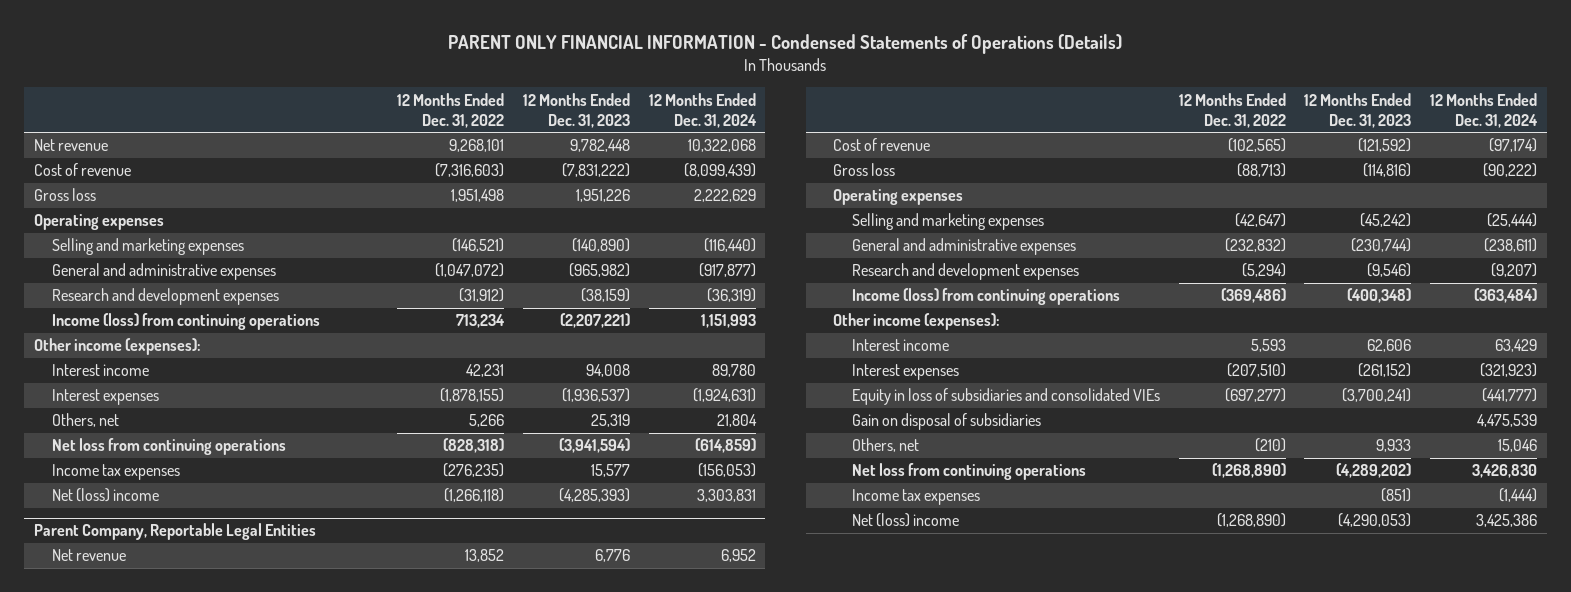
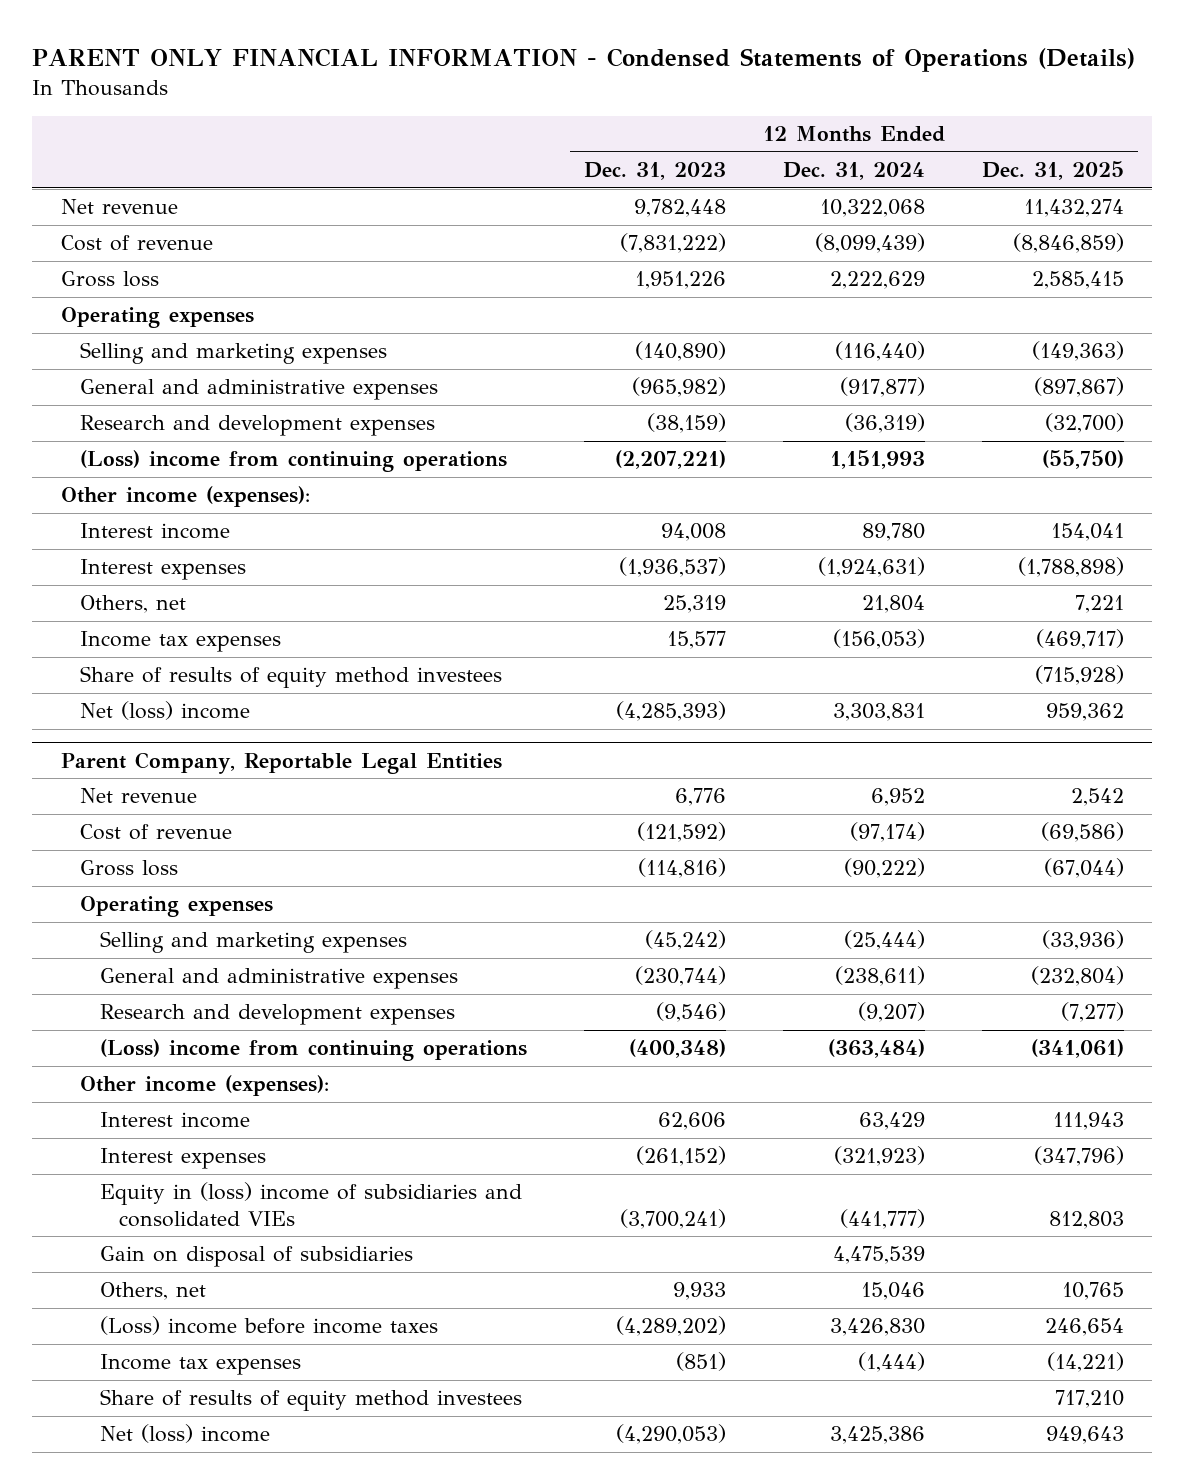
[397,92,505,128] 12 Months Ended Dec. 31, 2022 -> none
none -> [981,161,1124,181] Dec. 31, 2025
[51,313,320,331] Income (loss) from continuing operations -> [80,450,508,473] (Loss) income from continuing operations
[51,438,286,456] Net loss from continuing operations -> none
none -> [80,666,503,689] Share of results of equity method investees
[851,288,1120,306] Income (loss) from continuing operations -> [99,1039,527,1062] (Loss) income from continuing operations
[851,388,1160,406] Equity in loss of subsidiaries and consolidated VIEs -> [99,1182,522,1227] Equity in (loss) income of subsidiaries and consolidated VIEs
[851,463,1086,481] Net loss from continuing operations -> [99,1316,438,1336] (Loss) income before income taxes
none -> [99,1389,522,1412] Share of results of equity method investees

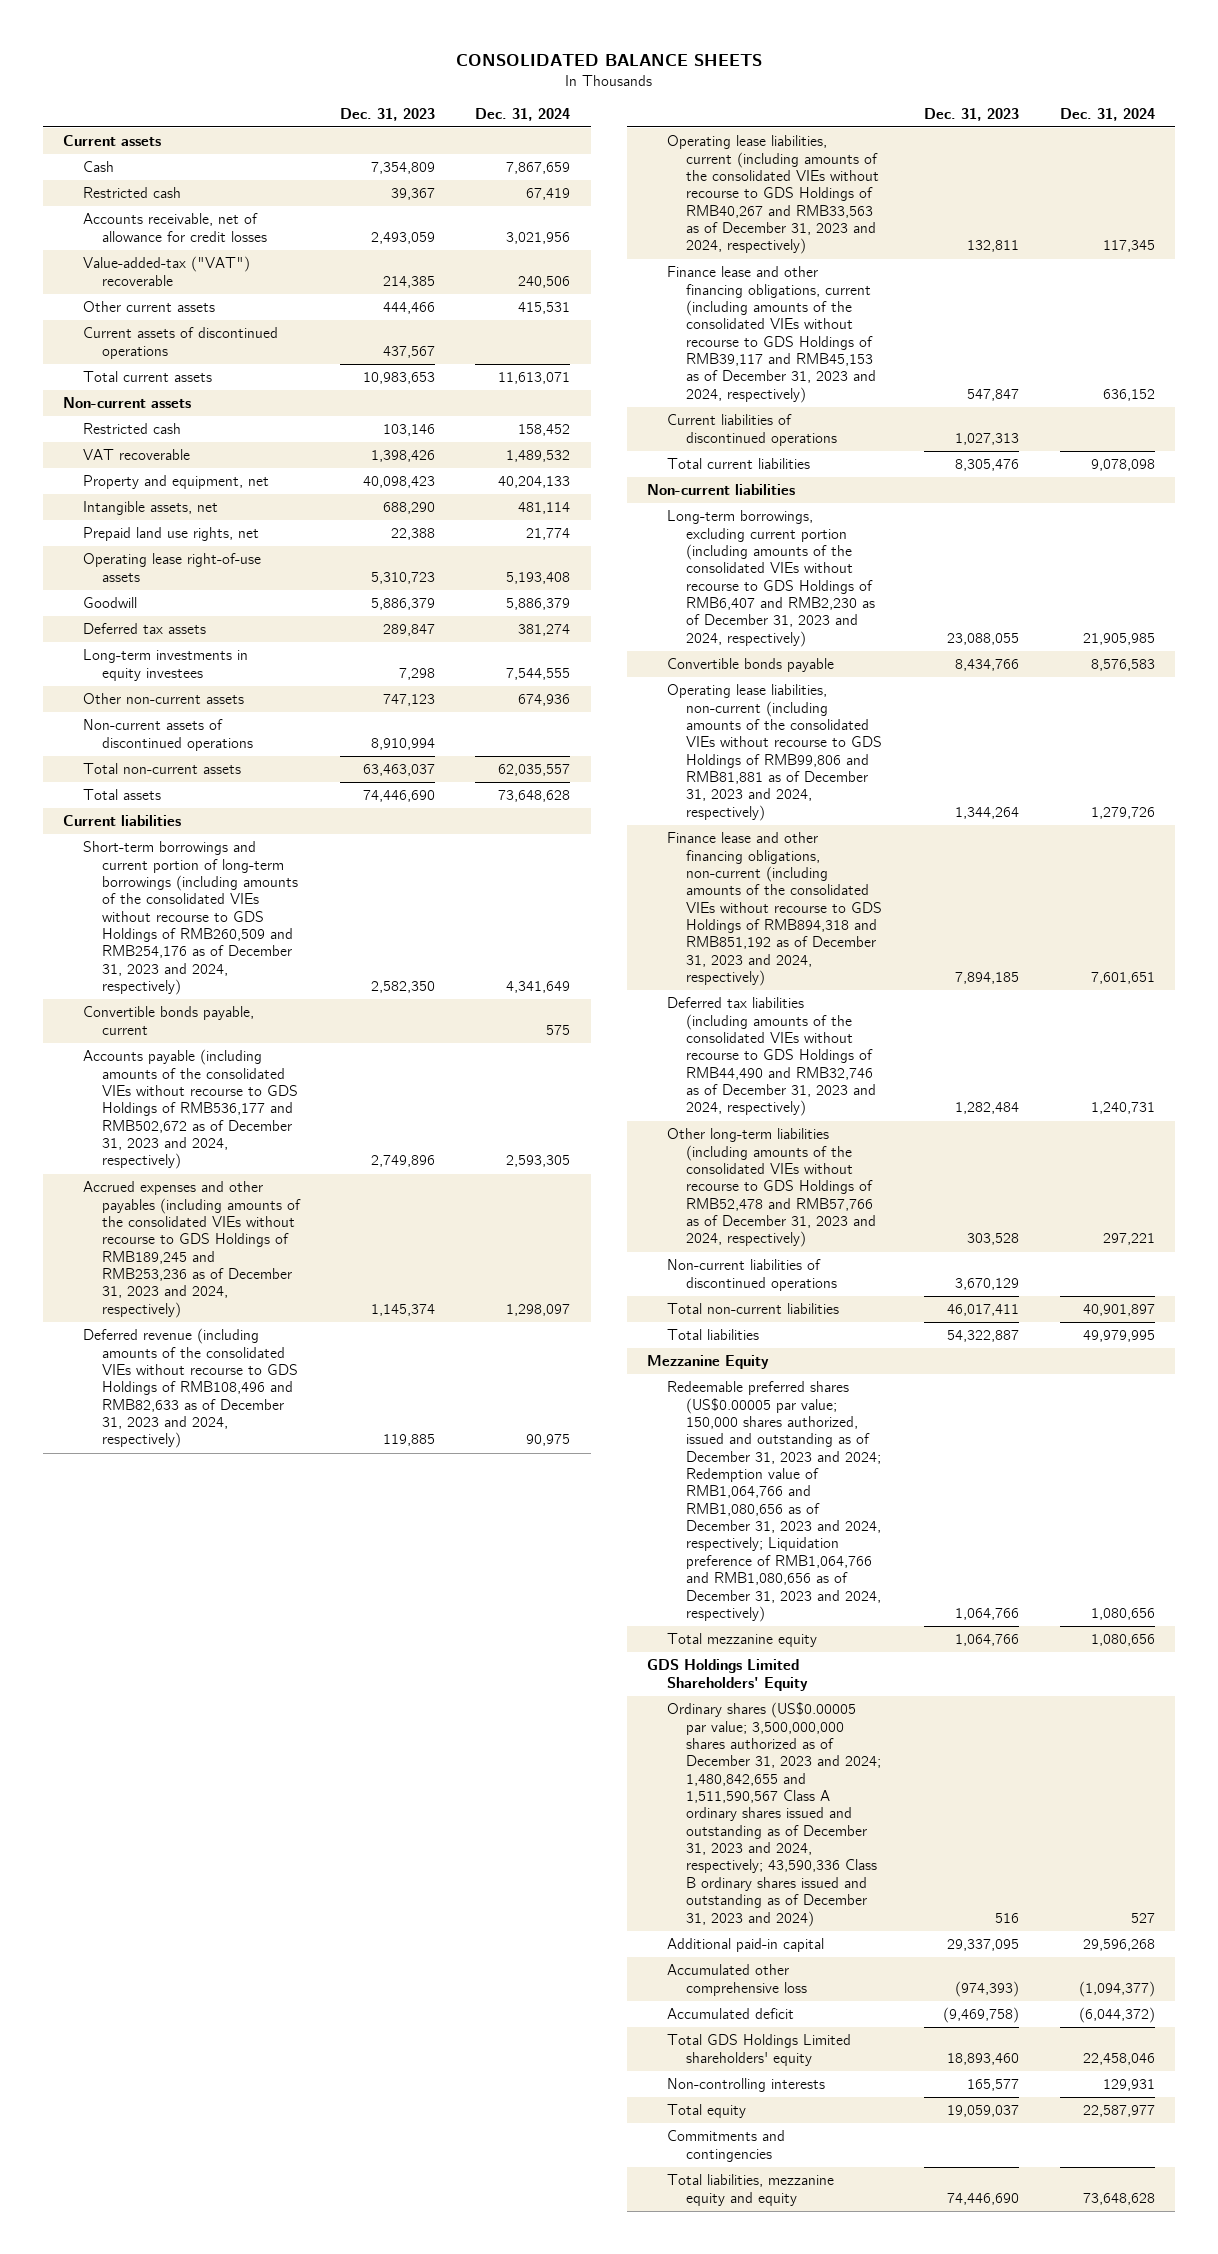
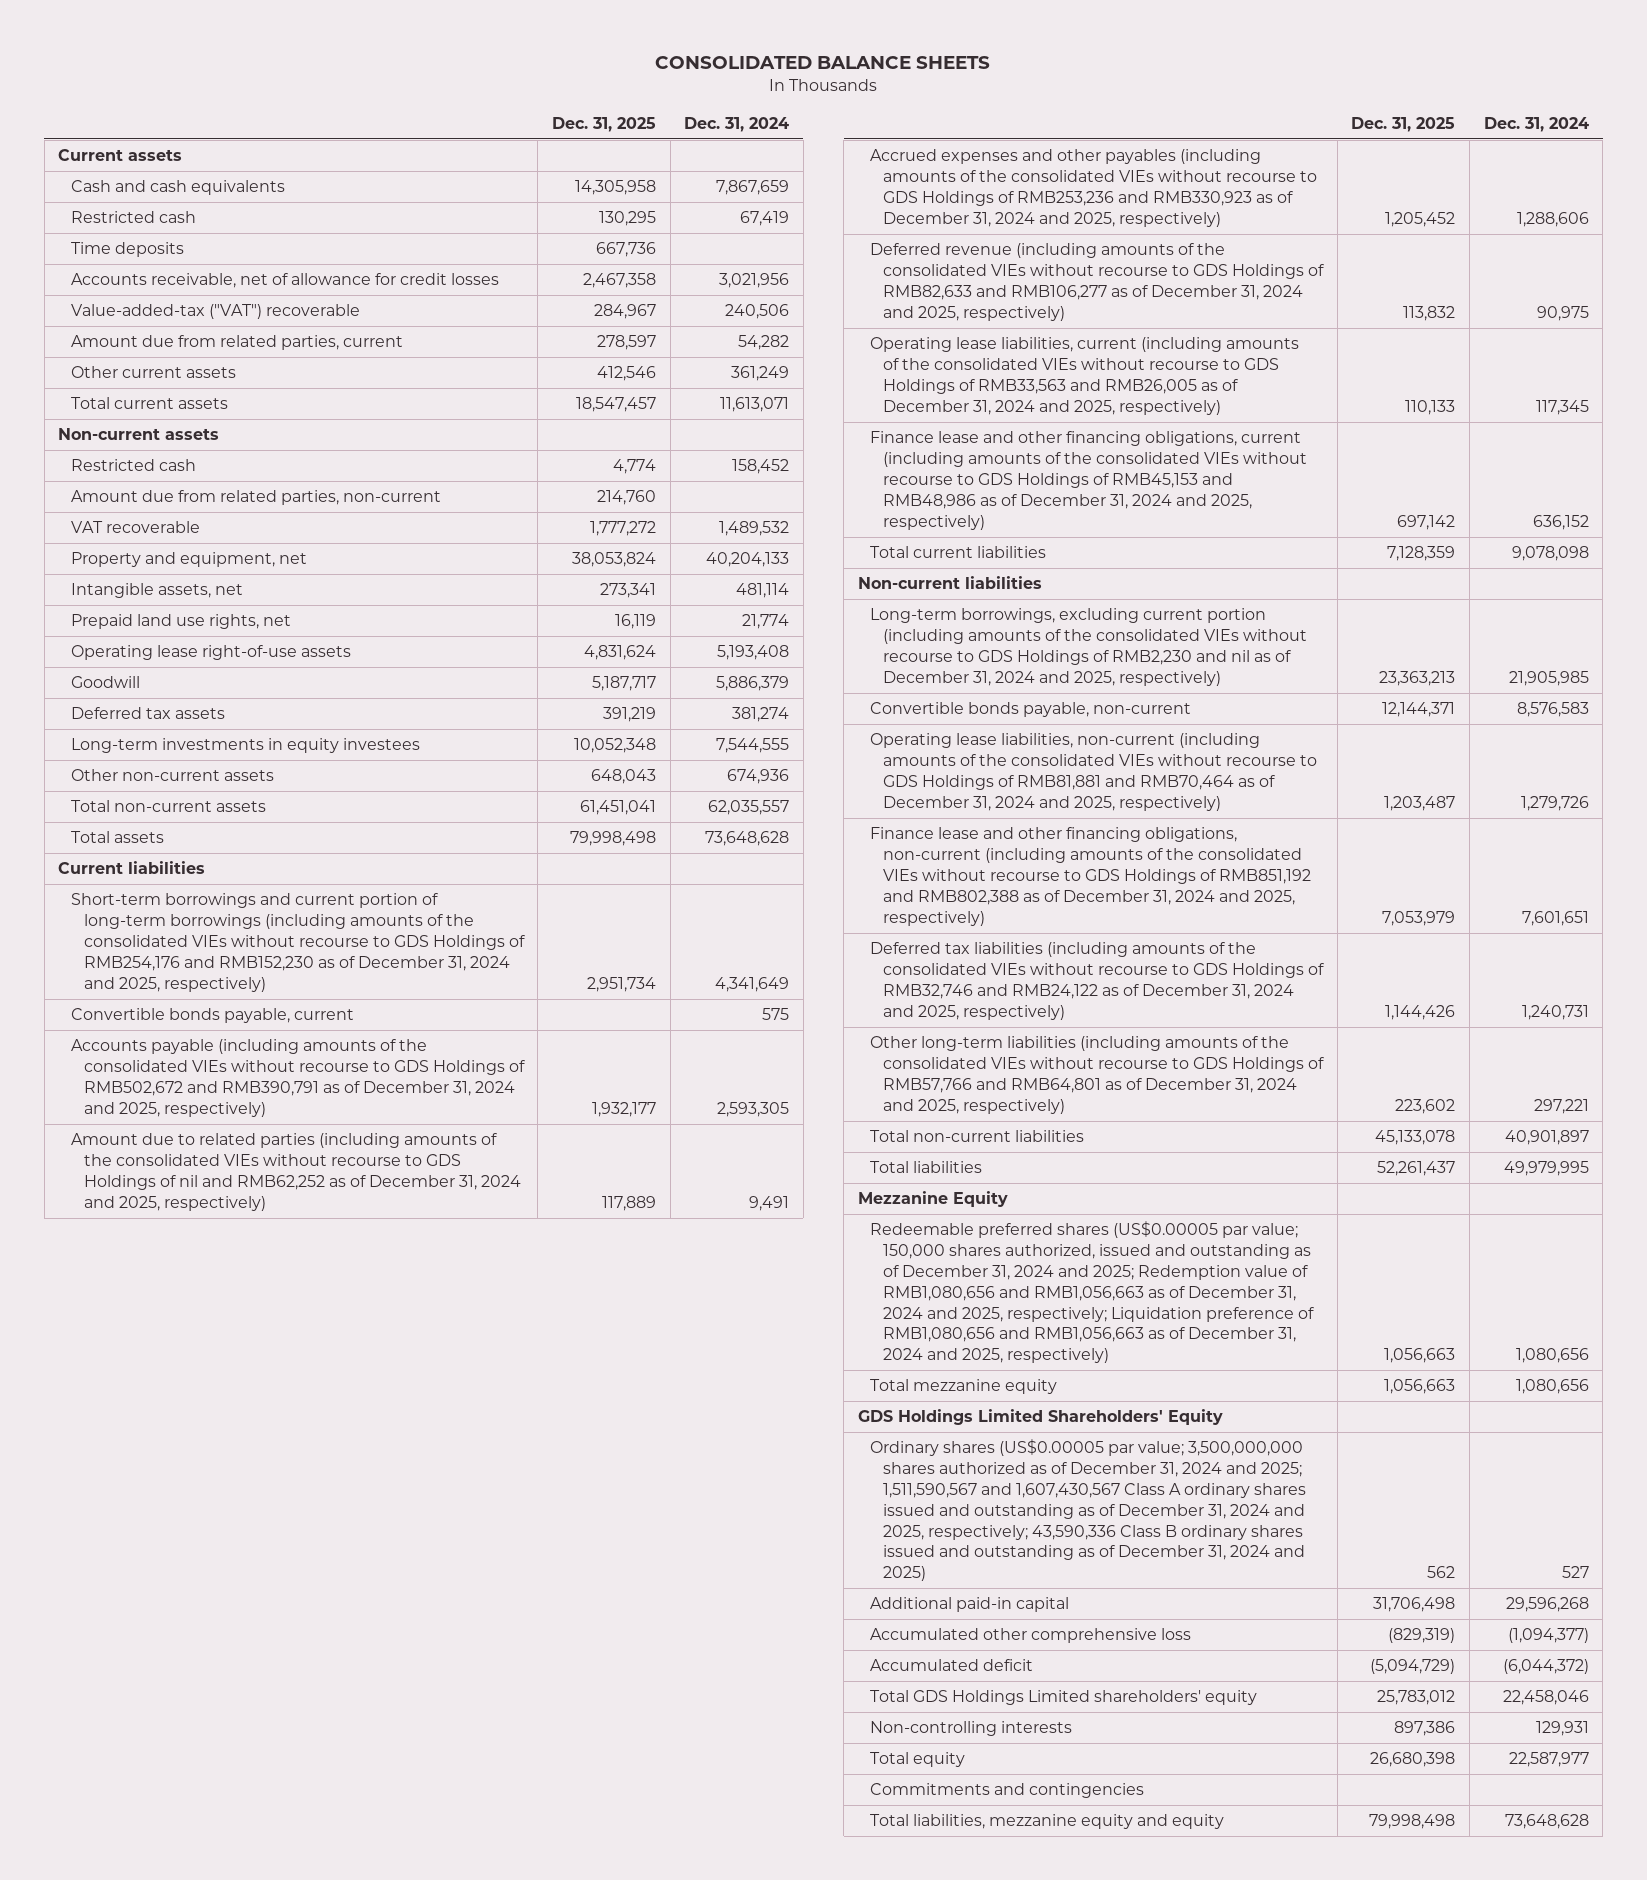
[340,107,436,121] Dec. 31, 2023 -> none
none -> [551,116,656,132] Dec. 31, 2025
[82,161,114,173] Cash -> [71,180,286,196] Cash and cash equivalents
none -> [71,242,185,258] Time deposits
[82,327,278,359] Current assets of discontinued operations -> none
none -> [71,335,404,351] Amount due from related parties, current
[518,302,571,315] 415,531 -> [731,366,790,382] 361,249
none -> [71,490,442,506] Amount due from related parties, non-current
[82,719,254,751] Non-current assets of discontinued operations -> none
[82,841,299,996] Short-term borrowings and current portion of long-term borrowings (including amounts of the consolidated VIEs without recourse to GDS Holdings of RMB260,509 and RMB254,176 as of December 31, 2023 and 2024, respectively) -> [71,893,525,992] Short-term borrowings and current portion of long-term borrowings (including amounts of the consolidated VIEs without recourse to GDS Holdings of RMB254,176 and RMB152,230 as of December 31, 2024 and 2025, respectively)
[666,414,838,446] Current liabilities of discontinued operations -> none
[82,1049,299,1170] Accounts payable (including amounts of the consolidated VIEs without recourse to GDS Holdings of RMB536,177 and RMB502,672 as of December 31, 2023 and 2024, respectively) -> [71,1039,525,1117] Accounts payable (including amounts of the consolidated VIEs without recourse to GDS Holdings of RMB502,672 and RMB390,791 as of December 31, 2024 and 2025, respectively)
none -> [71,1133,521,1211] Amount due to related parties (including amounts of the consolidated VIEs without recourse to GDS Holdings of nil and RMB62,252 as of December 31, 2024 and 2025, respectively)
[82,1181,302,1318] Accrued expenses and other payables (including amounts of the consolidated VIEs without recourse to GDS Holdings of RMB189,245 and RMB253,236 as of December 31, 2023 and 2024, respectively) -> [870,149,1318,227] Accrued expenses and other payables (including amounts of the consolidated VIEs without recourse to GDS Holdings of RMB253,236 and RMB330,923 as of December 31, 2024 and 2025, respectively)
[506,1303,571,1316] 1,298,097 -> [1516,211,1589,227] 1,288,606
[82,1328,299,1449] Deferred revenue (including amounts of the consolidated VIEs without recourse to GDS Holdings of RMB108,496 and RMB82,633 as of December 31, 2023 and 2024, respectively) -> [870,243,1325,321] Deferred revenue (including amounts of the consolidated VIEs without recourse to GDS Holdings of RMB82,633 and RMB106,277 as of December 31, 2024 and 2025, respectively)
[666,135,880,255] Operating lease liabilities, current (including amounts of the consolidated VIEs without recourse to GDS Holdings of RMB40,267 and RMB33,563 as of December 31, 2023 and 2024, respectively) -> [870,337,1300,415] Operating lease liabilities, current (including amounts of the consolidated VIEs without recourse to GDS Holdings of RMB33,563 and RMB26,005 as of December 31, 2024 and 2025, respectively)
[666,266,877,403] Finance lease and other financing obligations, current (including amounts of the consolidated VIEs without recourse to GDS Holdings of RMB39,117 and RMB45,153 as of December 31, 2023 and 2024, respectively) -> [870,431,1308,530] Finance lease and other financing obligations, current (including amounts of the consolidated VIEs without recourse to GDS Holdings of RMB45,153 and RMB48,986 as of December 31, 2024 and 2025, respectively)
[666,1259,838,1291] Non-current liabilities of discontinued operations -> none
[666,510,876,647] Long-term borrowings, excluding current portion (including amounts of the consolidated VIEs without recourse to GDS Holdings of RMB6,407 and RMB2,230 as of December 31, 2023 and 2024, respectively) -> [870,608,1308,686] Long-term borrowings, excluding current portion (including amounts of the consolidated VIEs without recourse to GDS Holdings of RMB2,230 and nil as of December 31, 2024 and 2025, respectively)
[666,658,834,673] Convertible bonds payable -> [870,702,1192,718] Convertible bonds payable, non-current
[666,684,883,821] Operating lease liabilities, non-current (including amounts of the consolidated VIEs without recourse to GDS Holdings of RMB99,806 and RMB81,881 as of December 31, 2023 and 2024, respectively) -> [870,733,1318,811] Operating lease liabilities, non-current (including amounts of the consolidated VIEs without recourse to GDS Holdings of RMB81,881 and RMB70,464 as of December 31, 2024 and 2025, respectively)
[666,832,883,987] Finance lease and other financing obligations, non-current (including amounts of the consolidated VIEs without recourse to GDS Holdings of RMB894,318 and RMB851,192 as of December 31, 2023 and 2024, respectively) -> [870,827,1312,926] Finance lease and other financing obligations, non-current (including amounts of the consolidated VIEs without recourse to GDS Holdings of RMB851,192 and RMB802,388 as of December 31, 2024 and 2025, respectively)
[666,997,877,1117] Deferred tax liabilities (including amounts of the consolidated VIEs without recourse to GDS Holdings of RMB44,490 and RMB32,746 as of December 31, 2023 and 2024, respectively) -> [870,942,1325,1020] Deferred tax liabilities (including amounts of the consolidated VIEs without recourse to GDS Holdings of RMB32,746 and RMB24,122 as of December 31, 2024 and 2025, respectively)
[666,1128,877,1248] Other long-term liabilities (including amounts of the consolidated VIEs without recourse to GDS Holdings of RMB52,478 and RMB57,766 as of December 31, 2023 and 2024, respectively) -> [870,1036,1325,1114] Other long-term liabilities (including amounts of the consolidated VIEs without recourse to GDS Holdings of RMB57,766 and RMB64,801 as of December 31, 2024 and 2025, respectively)
[666,1381,882,1622] Redeemable preferred shares (US$0.00005 par value; 150,000 shares authorized, issued and outstanding as of December 31, 2023 and 2024; Redemption value of RMB1,064,766 and RMB1,080,656 as of December 31, 2023 and 2024, respectively; Liquidation preference of RMB1,064,766 and RMB1,080,656 as of December 31, 2023 and 2024, respectively) -> [870,1221,1315,1364] Redeemable preferred shares (US$0.00005 par value; 150,000 shares authorized, issued and outstanding as of December 31, 2024 and 2025; Redemption value of RMB1,080,656 and RMB1,056,663 as of December 31, 2024 and 2025, respectively; Liquidation preference of RMB1,080,656 and RMB1,056,663 as of December 31, 2024 and 2025, respectively)
[666,1702,882,1927] Ordinary shares (US$0.00005 par value; 3,500,000,000 shares authorized as of December 31, 2023 and 2024; 1,480,842,655 and 1,511,590,567 Class A ordinary shares issued and outstanding as of December 31, 2023 and 2024, respectively; 43,590,336 Class B ordinary shares issued and outstanding as of December 31, 2023 and 2024) -> [870,1439,1307,1582] Ordinary shares (US$0.00005 par value; 3,500,000,000 shares authorized as of December 31, 2024 and 2025; 1,511,590,567 and 1,607,430,567 Class A ordinary shares issued and outstanding as of December 31, 2024 and 2025, respectively; 43,590,336 Class B ordinary shares issued and outstanding as of December 31, 2024 and 2025)

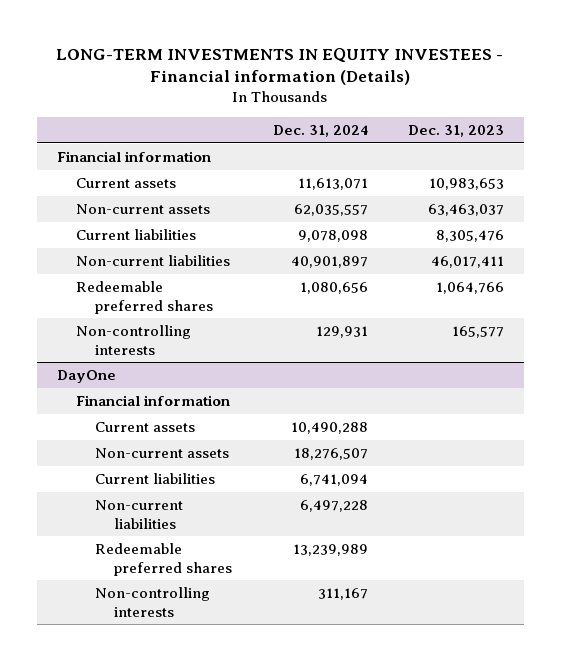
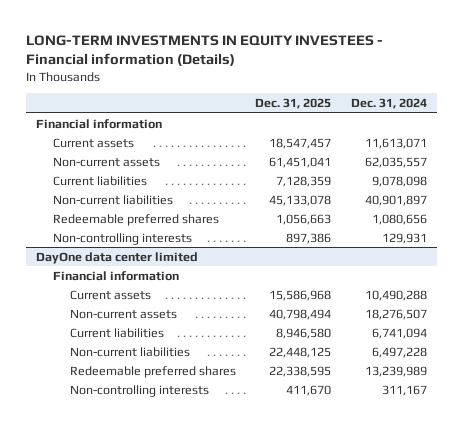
[407,125,504,138] Dec. 31, 2023 -> none
none -> [255,97,332,109] Dec. 31, 2025
[56,369,116,383] DayOne -> [35,251,198,264] DayOne data center limited

